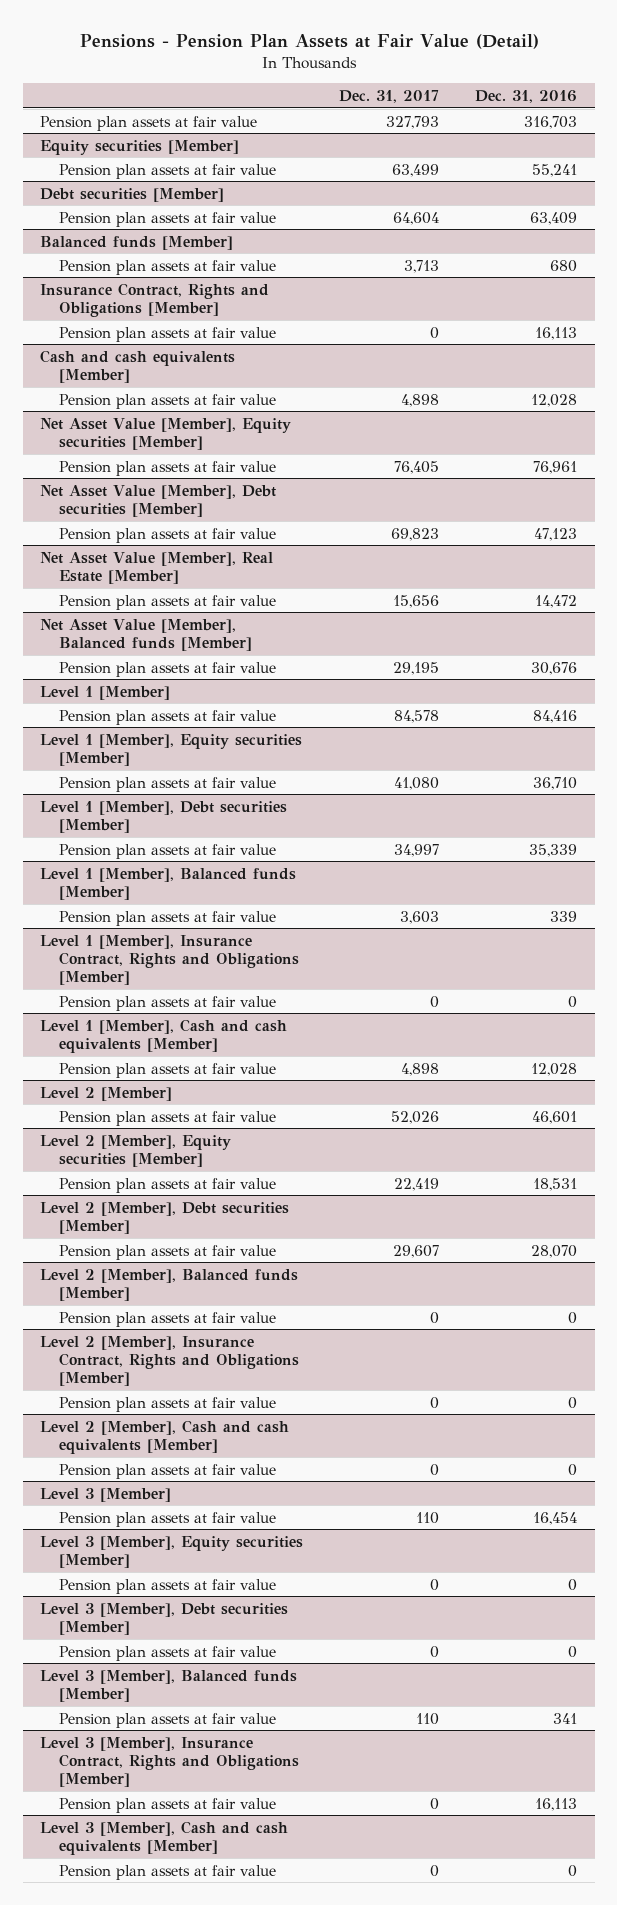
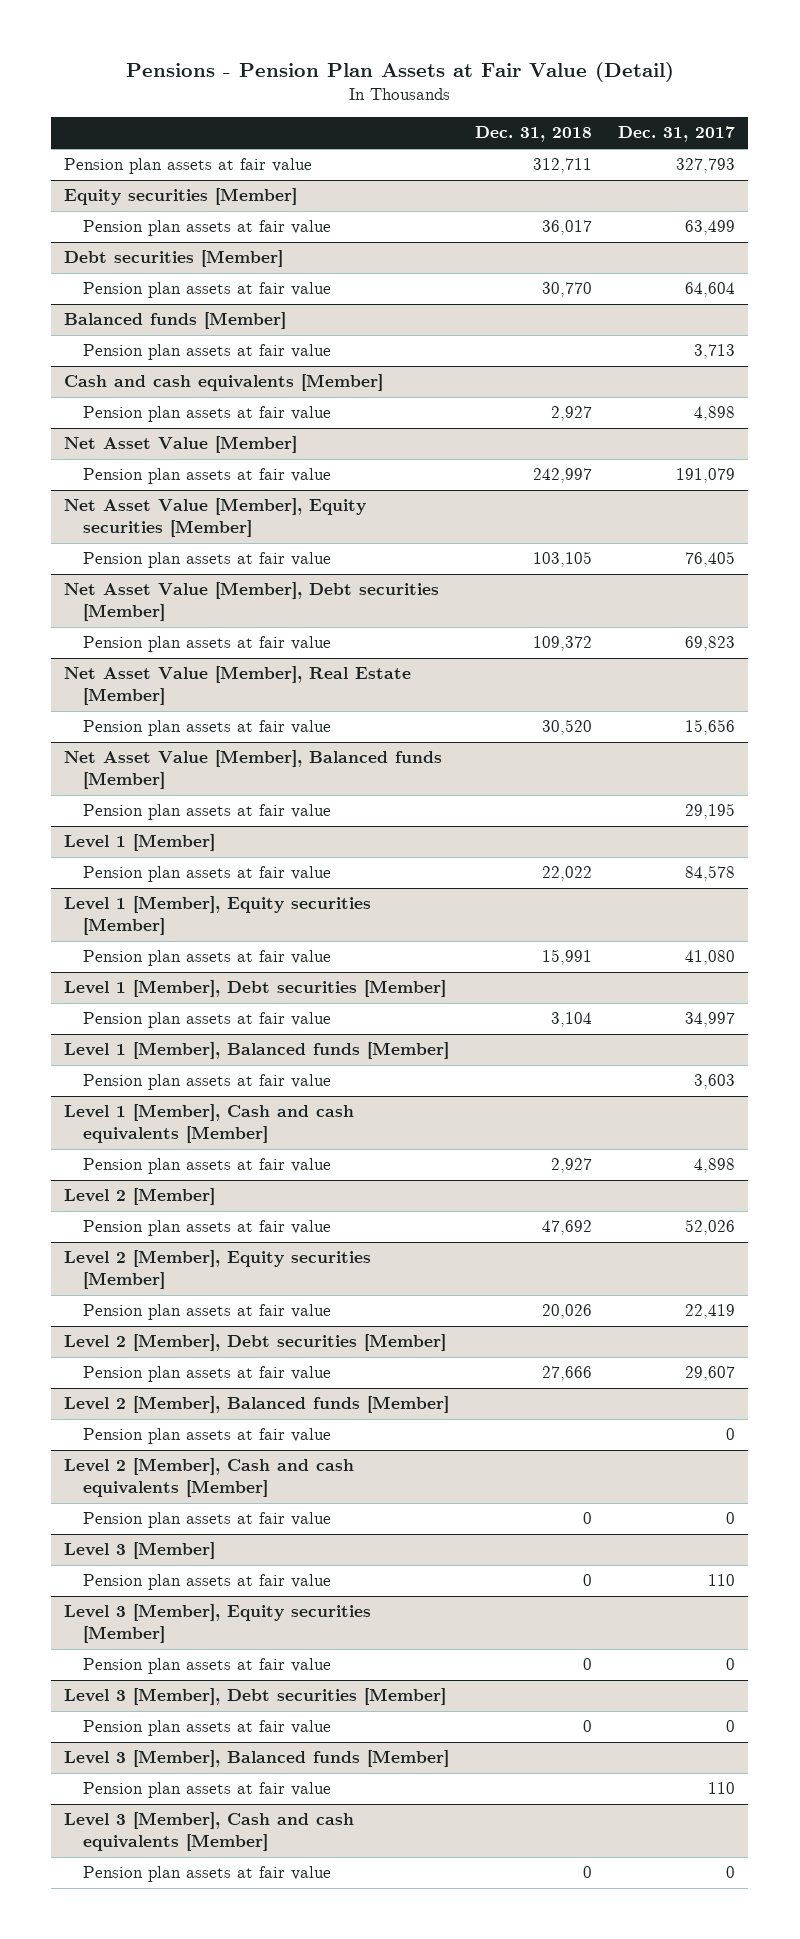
[474,89,577,103] Dec. 31, 2016 -> none
none -> [475,126,593,143] Dec. 31, 2018
[40,282,270,317] Insurance Contract, Rights and Obligations [Member] -> none
[59,326,277,342] Pension plan assets at fair value -> none
none -> [64,436,298,454] Net Asset Value [Member]
none -> [83,468,332,485] Pension plan assets at fair value
[40,934,300,985] Level 1 [Member], Insurance Contract, Rights and Obligations [Member] -> none
[59,995,277,1011] Pension plan assets at fair value -> none
[40,1335,300,1386] Level 2 [Member], Insurance Contract, Rights and Obligations [Member] -> none
[59,1396,277,1412] Pension plan assets at fair value -> none
[40,1736,300,1787] Level 3 [Member], Insurance Contract, Rights and Obligations [Member] -> none
[59,1797,277,1813] Pension plan assets at fair value -> none

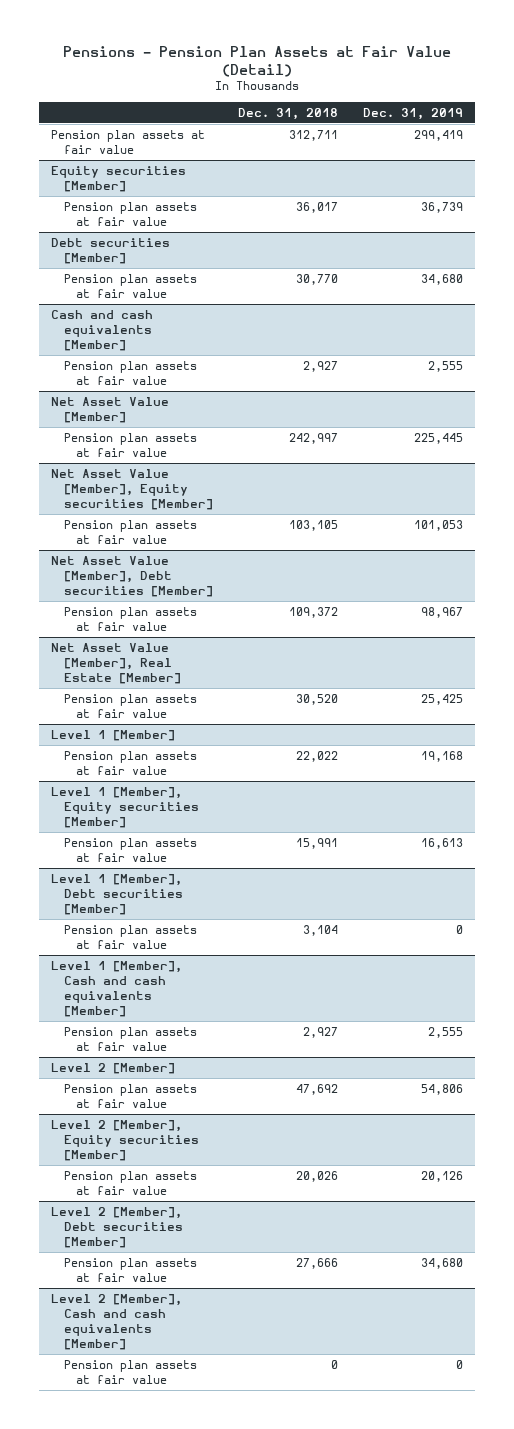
[618,126,736,143] Dec. 31, 2017 -> none
none -> [362,107,463,120] Dec. 31, 2019
[64,312,287,330] Balanced funds [Member] -> none
[83,344,332,361] Pension plan assets at fair value -> none
[64,750,443,790] Net Asset Value [Member], Balanced funds [Member] -> none
[83,804,332,821] Pension plan assets at fair value -> none
[64,1042,450,1060] Level 1 [Member], Balanced funds [Member] -> none
[83,1074,332,1091] Pension plan assets at fair value -> none
[64,1396,450,1414] Level 2 [Member], Balanced funds [Member] -> none
[83,1428,332,1445] Pension plan assets at fair value -> none
[64,1542,216,1560] Level 3 [Member] -> none
[83,1574,332,1591] Pension plan assets at fair value -> none
[64,1604,372,1644] Level 3 [Member], Equity securities [Member] -> none
[83,1658,332,1675] Pension plan assets at fair value -> none
[64,1688,447,1706] Level 3 [Member], Debt securities [Member] -> none
[83,1720,332,1737] Pension plan assets at fair value -> none
[64,1750,450,1768] Level 3 [Member], Balanced funds [Member] -> none
[83,1782,332,1799] Pension plan assets at fair value -> none
[64,1812,355,1852] Level 3 [Member], Cash and cash equivalents [Member] -> none
[83,1866,332,1883] Pension plan assets at fair value -> none

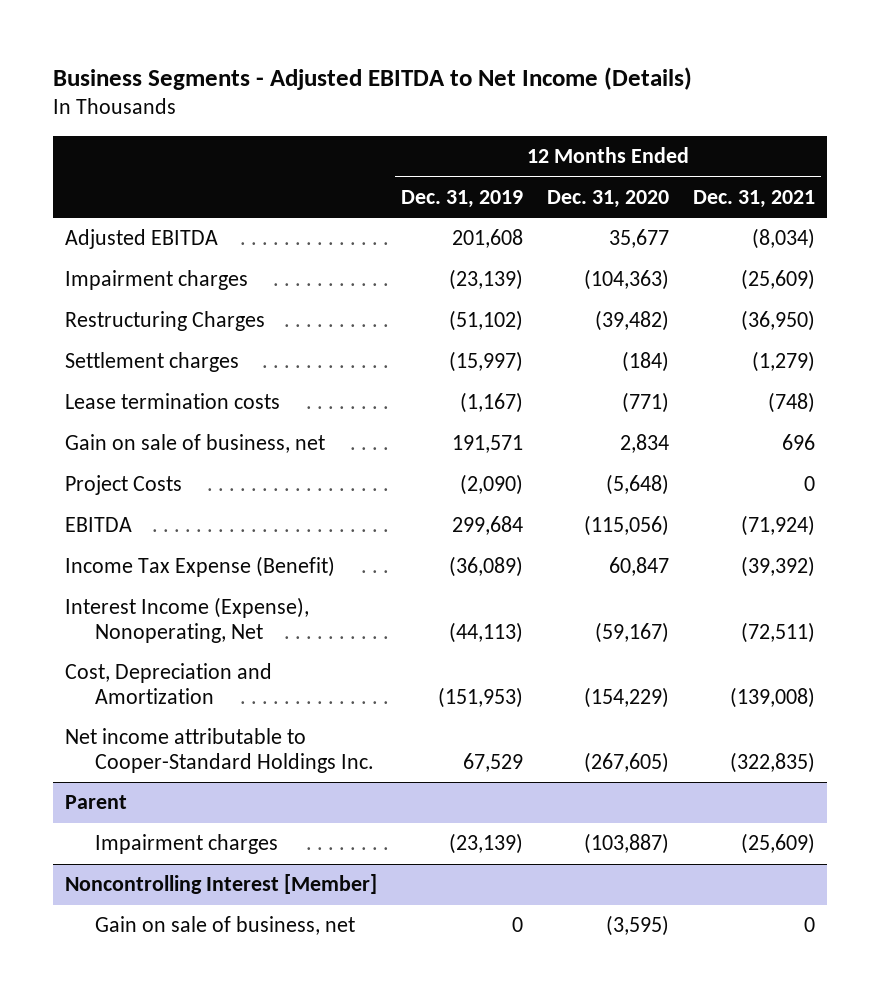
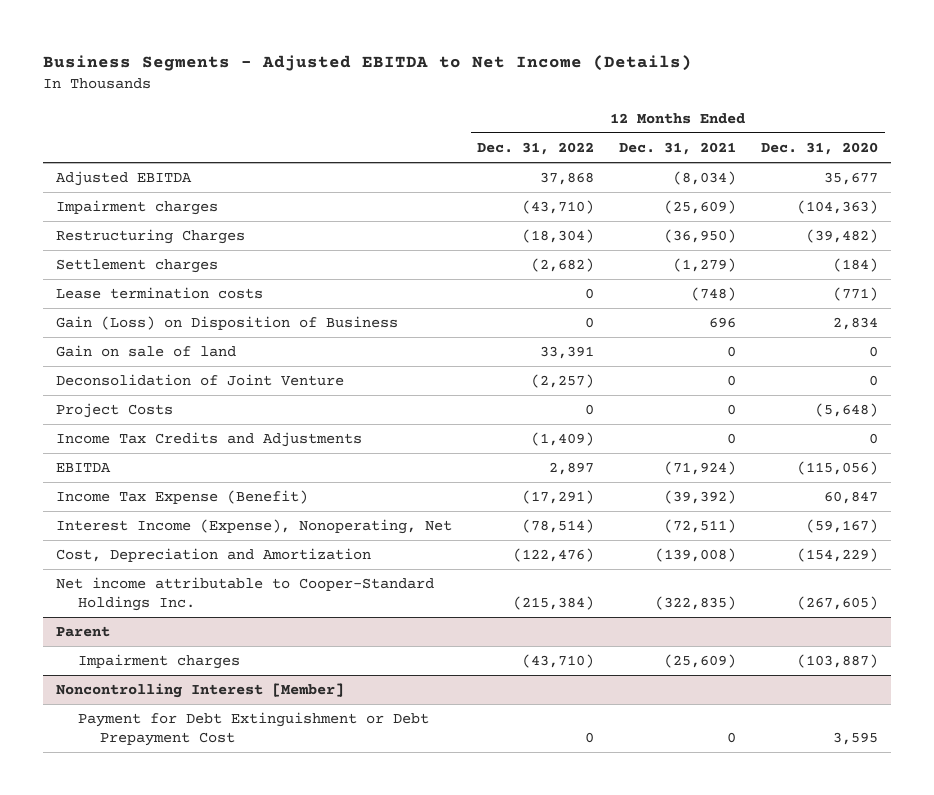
[400,189,523,208] Dec. 31, 2019 -> none
none -> [477,141,595,155] Dec. 31, 2022
[64,434,325,454] Gain on sale of business, net -> [55,316,398,331] Gain (Loss) on Disposition of Business
none -> [55,345,236,358] Gain on sale of land
none -> [55,374,344,387] Deconsolidation of Joint Venture
none -> [55,432,362,448] Income Tax Credits and Adjustments
[95,916,356,936] Gain on sale of business, net -> none
none -> [78,712,430,746] Payment for Debt Extinguishment or Debt Prepayment Cost

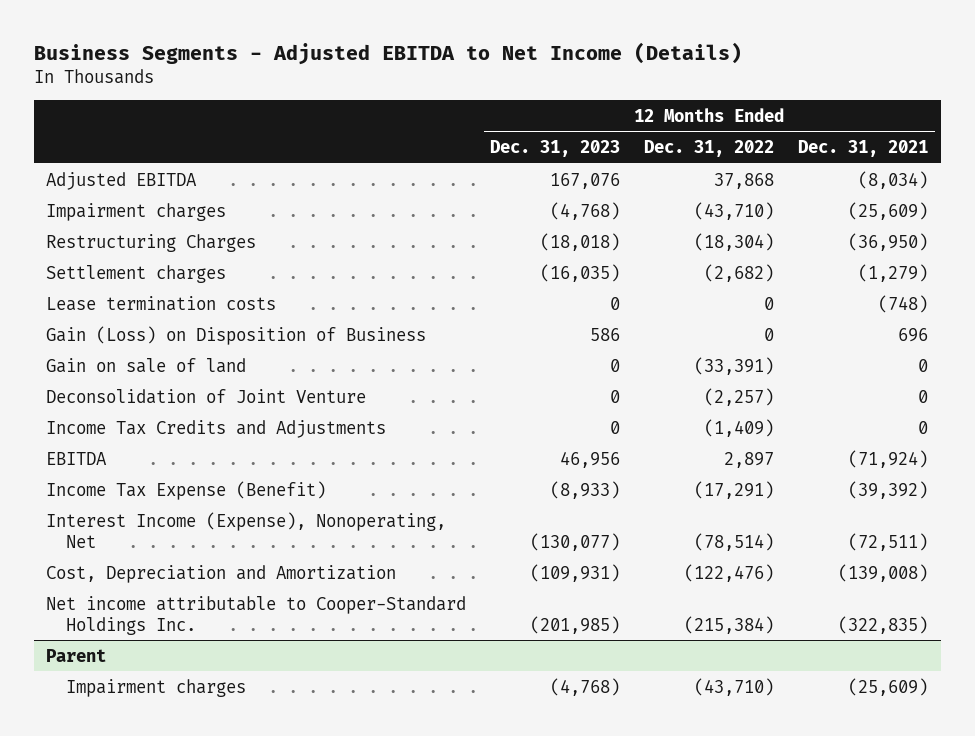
[761,141,879,155] Dec. 31, 2020 -> none
none -> [490,140,621,158] Dec. 31, 2023
[540,346,595,360] 33,391 -> [694,356,775,375] (33,391)
[55,403,173,419] Project Costs -> none
[55,683,344,699] Noncontrolling Interest [Member] -> none
[78,712,430,746] Payment for Debt Extinguishment or Debt Prepayment Cost -> none

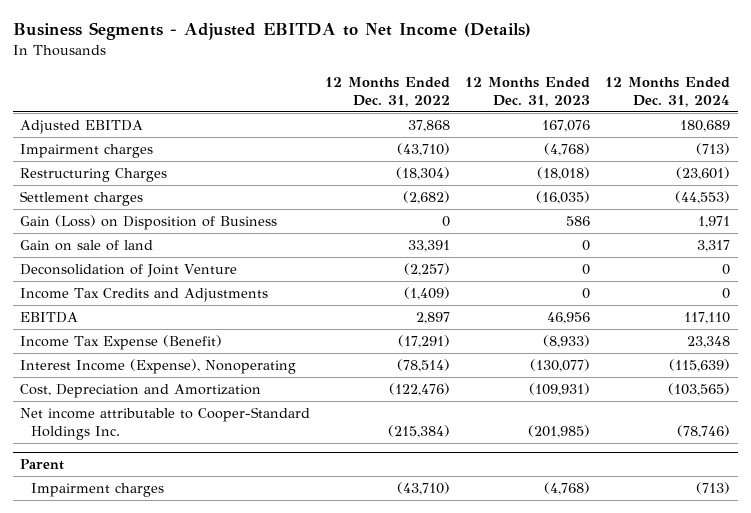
[798,140,929,158] Dec. 31, 2021 -> none
none -> [605,76,731,107] 12 Months Ended Dec. 31, 2024
[46,295,277,311] Lease termination costs -> none
[694,356,775,375] (33,391) -> [408,239,451,252] 33,391
[46,511,447,548] Interest Income (Expense), Nonoperating, Net -> [20,358,297,374] Interest Income (Expense), Nonoperating

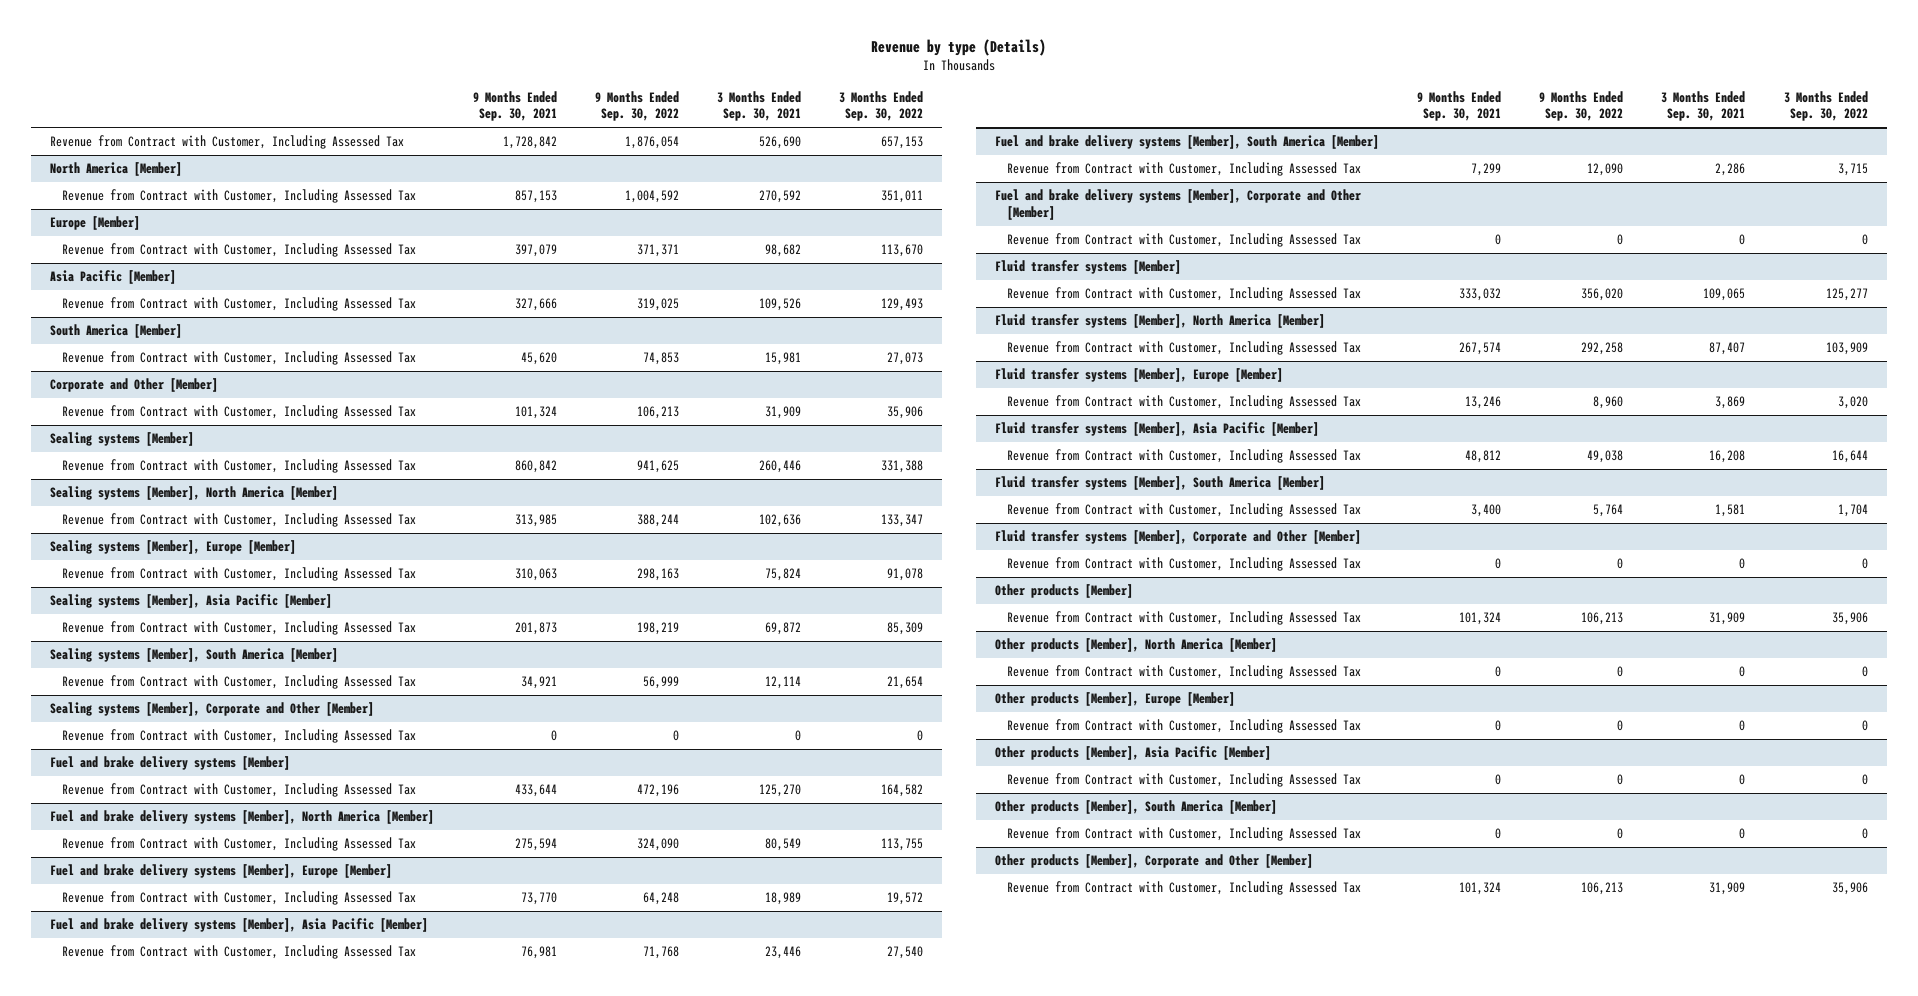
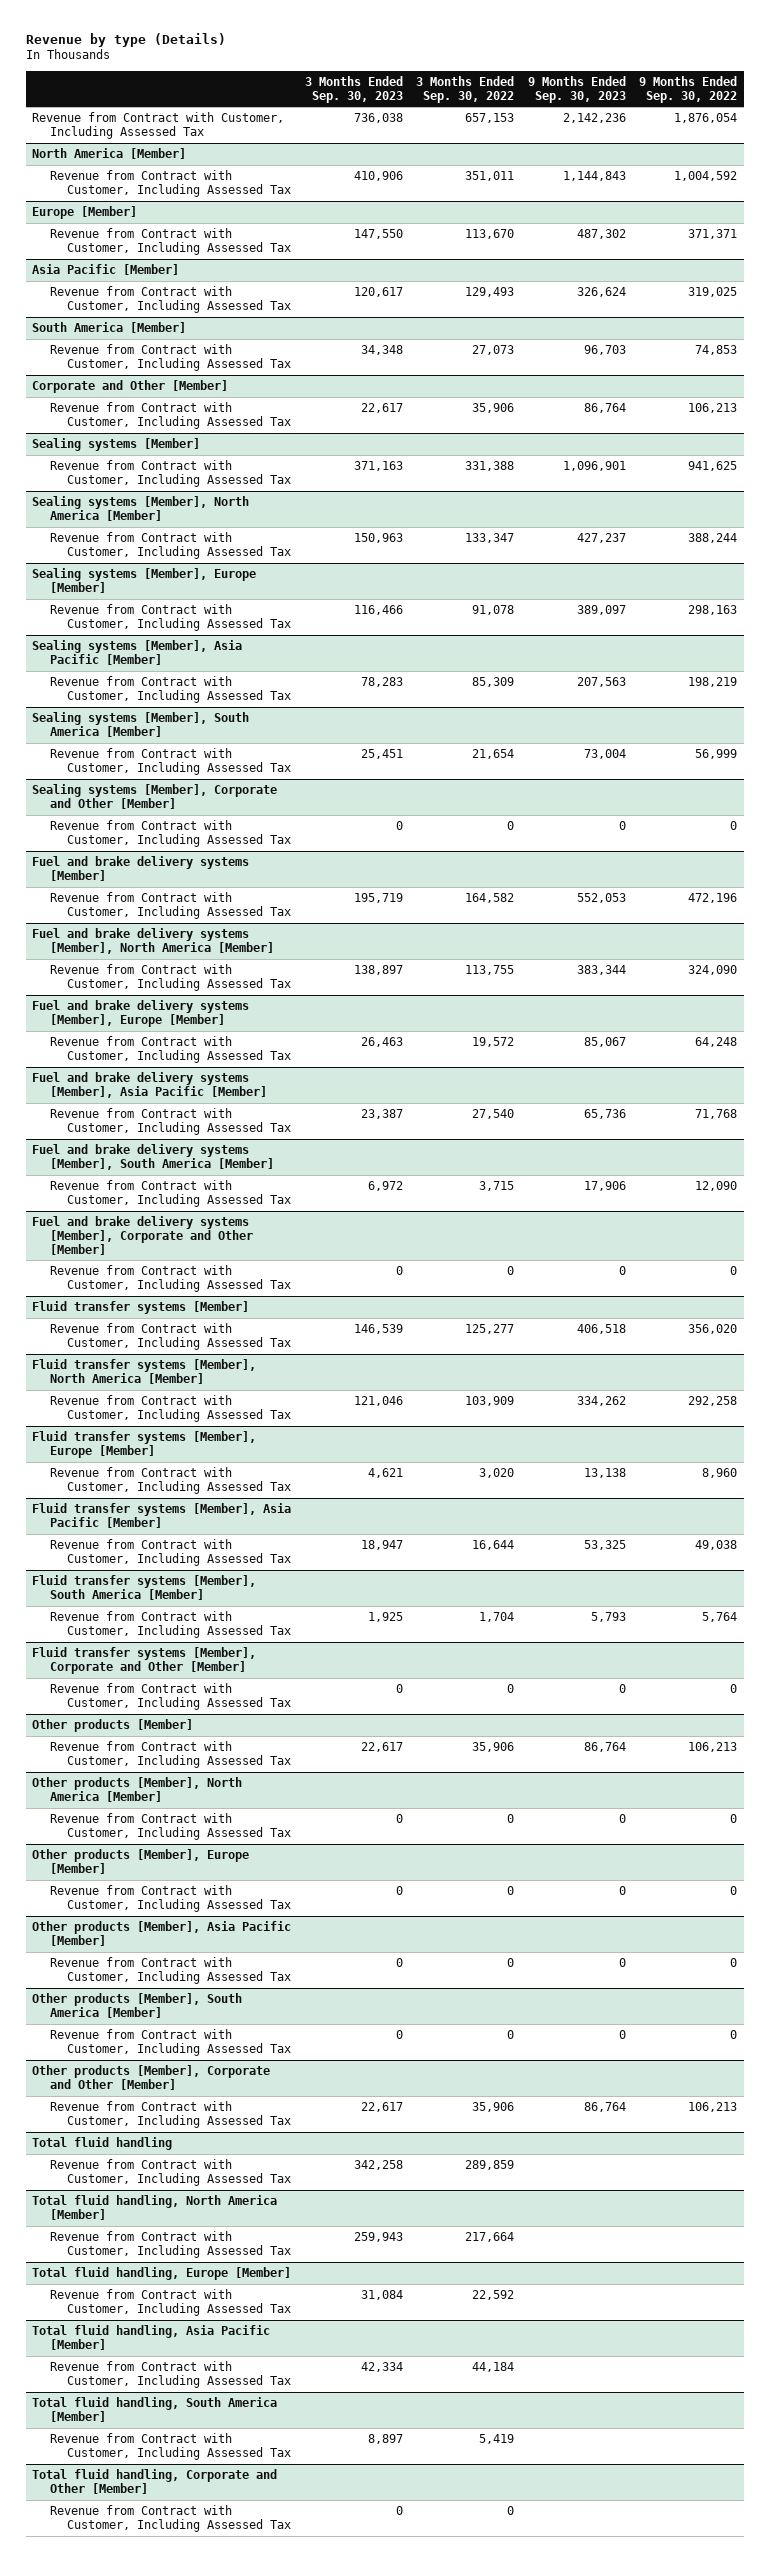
[472,90,557,122] 9 Months Ended Sep. 30, 2021 -> none
[717,90,802,122] 3 Months Ended Sep. 30, 2021 -> none
none -> [304,75,403,103] 3 Months Ended Sep. 30, 2023
none -> [527,75,626,103] 9 Months Ended Sep. 30, 2023
none -> [32,2137,173,2151] Total fluid handling
none -> [49,2159,292,2186] Revenue from Contract with Customer, Including Assessed Tax
none -> [32,2195,278,2220] Total fluid handling, North America [Member]
none -> [49,2231,292,2258] Revenue from Contract with Customer, Including Assessed Tax
none -> [32,2267,292,2281] Total fluid handling, Europe [Member]
none -> [49,2289,292,2316] Revenue from Contract with Customer, Including Assessed Tax
none -> [32,2325,271,2350] Total fluid handling, Asia Pacific [Member]
none -> [49,2361,292,2388] Revenue from Contract with Customer, Including Assessed Tax
none -> [32,2397,278,2422] Total fluid handling, South America [Member]
none -> [49,2433,292,2460] Revenue from Contract with Customer, Including Assessed Tax
none -> [32,2469,278,2494] Total fluid handling, Corporate and Other [Member]
none -> [49,2505,292,2532] Revenue from Contract with Customer, Including Assessed Tax

